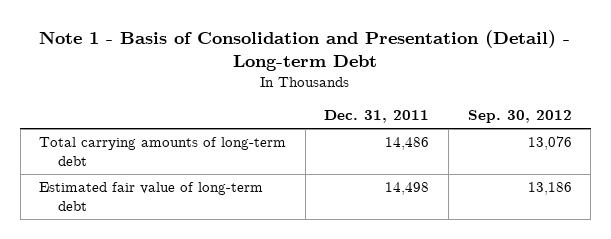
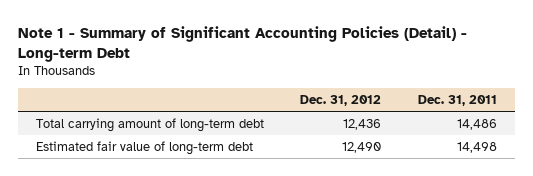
[39,29,571,71] Note 1 - Basis of Consolidation and Presentation (Detail) - Long-term Debt -> [17,25,467,62] Note 1 - Summary of Significant Accounting Policies (Detail) - Long-term Debt
[467,110,572,124] Sep. 30, 2012 -> none
none -> [300,95,382,107] Dec. 31, 2012
[39,137,287,166] Total carrying amounts of long-term debt -> [35,118,264,133] Total carrying amount of long-term debt

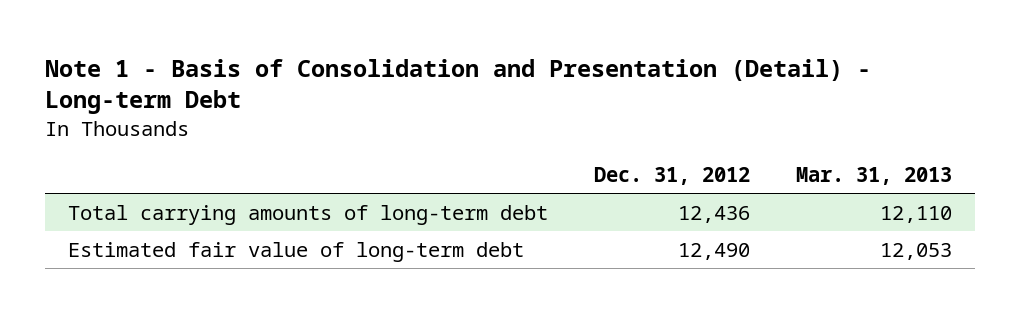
[17,25,467,62] Note 1 - Summary of Significant Accounting Policies (Detail) - Long-term Debt -> [45,58,872,115] Note 1 - Basis of Consolidation and Presentation (Detail) - Long-term Debt
[418,95,498,107] Dec. 31, 2011 -> none
none -> [796,167,953,186] Mar. 31, 2013
[35,118,264,133] Total carrying amount of long-term debt -> [68,204,549,225] Total carrying amounts of long-term debt

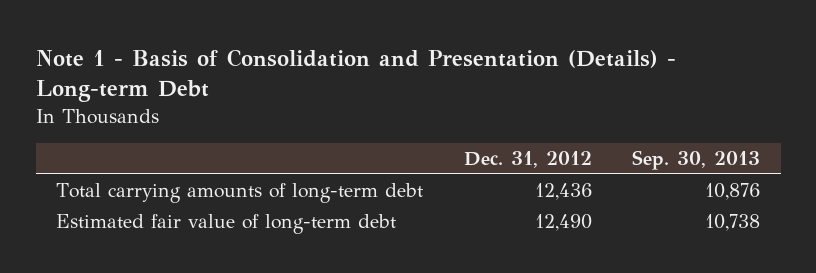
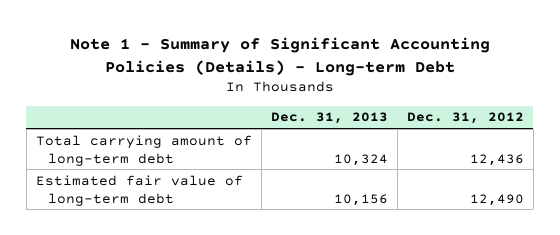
[35,49,676,103] Note 1 - Basis of Consolidation and Presentation (Details) - Long-term Debt -> [69,36,490,76] Note 1 - Summary of Significant Accounting Policies (Details) - Long-term Debt
[632,149,761,170] Sep. 30, 2013 -> none
none -> [270,112,388,125] Dec. 31, 2013
[55,183,423,204] Total carrying amounts of long-term debt -> [35,134,252,166] Total carrying amount of long-term debt

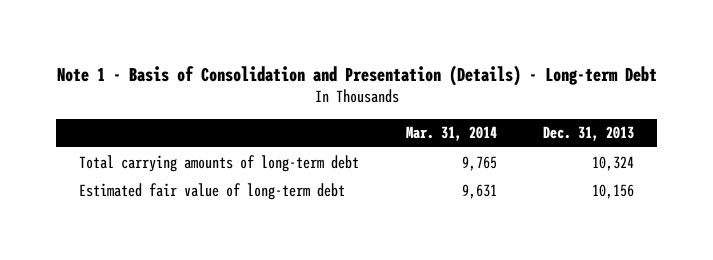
[69,36,490,76] Note 1 - Summary of Significant Accounting Policies (Details) - Long-term Debt -> [56,64,657,86] Note 1 - Basis of Consolidation and Presentation (Details) - Long-term Debt
[406,112,524,125] Dec. 31, 2012 -> none
none -> [405,126,497,142] Mar. 31, 2014
[35,134,252,166] Total carrying amount of long-term debt -> [79,154,360,172] Total carrying amounts of long-term debt

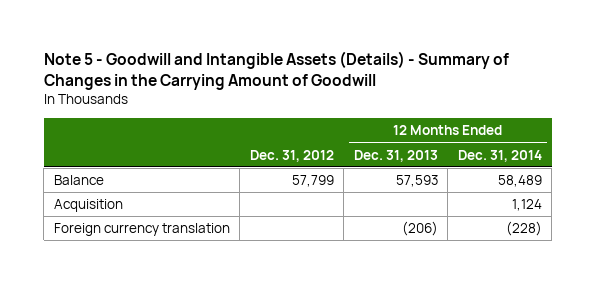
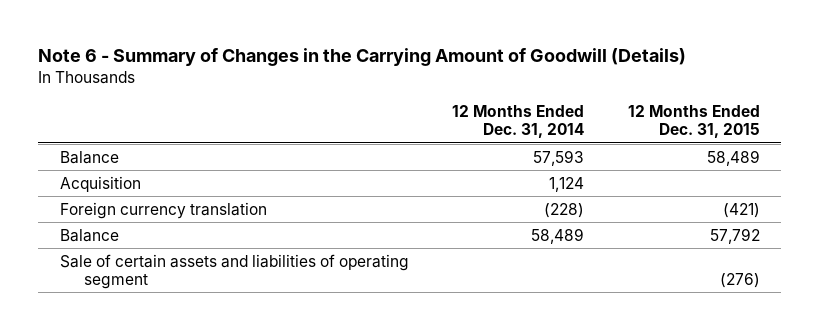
[43,50,509,91] Note 5 - Goodwill and Intangible Assets (Details) - Summary of Changes in the Carrying Amount of Goodwill -> [38,48,687,67] Note 6 - Summary of Changes in the Carrying Amount of Goodwill (Details)
[249,149,334,162] Dec. 31, 2012 -> none
[353,149,438,162] Dec. 31, 2013 -> none
none -> [627,105,760,139] 12 Months Ended Dec. 31, 2015
none -> [59,150,119,164] Balance
[53,175,104,186] Balance -> [59,228,119,242] Balance
none -> [59,253,409,290] Sale of certain assets and liabilities of operating segment

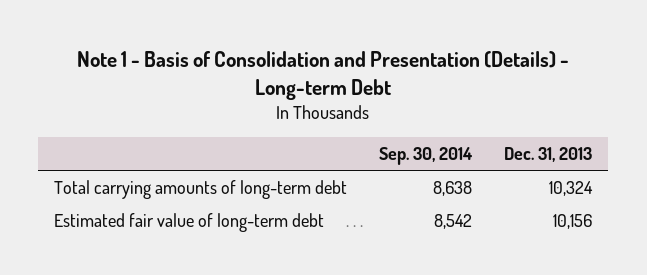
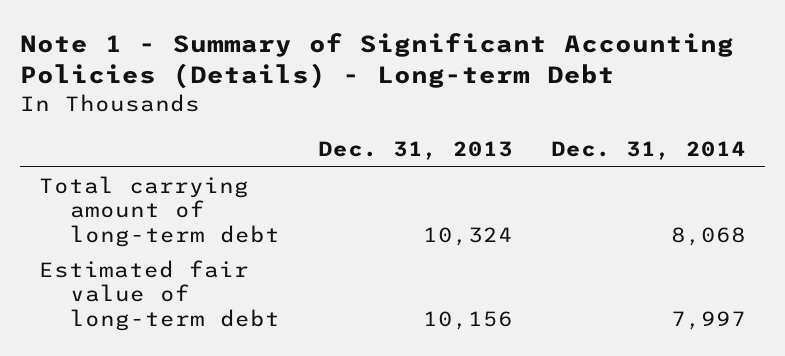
[77,50,570,100] Note 1 - Basis of Consolidation and Presentation (Details) - Long-term Debt -> [19,32,734,90] Note 1 - Summary of Significant Accounting Policies (Details) - Long-term Debt
[379,147,474,166] Sep. 30, 2014 -> none
none -> [551,141,747,161] Dec. 31, 2014
[54,180,348,200] Total carrying amounts of long-term debt -> [38,175,281,247] Total carrying amount of long-term debt

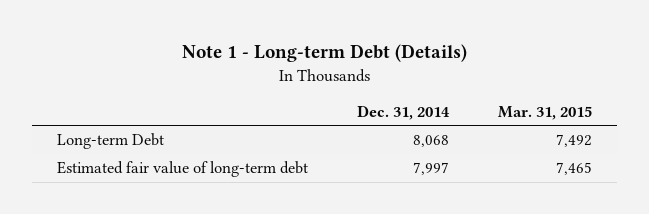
[19,32,734,90] Note 1 - Summary of Significant Accounting Policies (Details) - Long-term Debt -> [181,44,467,63] Note 1 - Long-term Debt (Details)
[318,141,514,161] Dec. 31, 2013 -> none
none -> [498,105,593,120] Mar. 31, 2015
[38,175,281,247] Total carrying amount of long-term debt -> [56,133,164,150] Long-term Debt

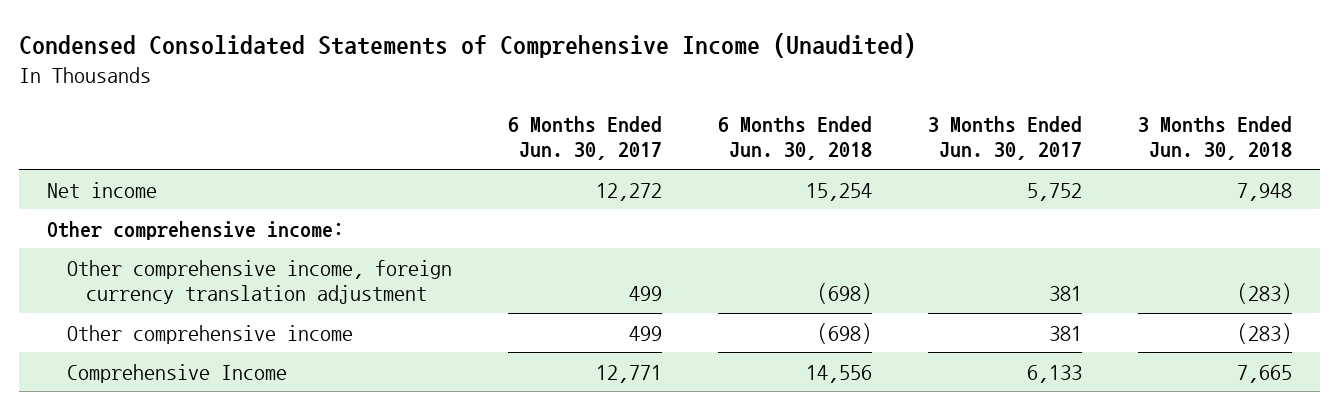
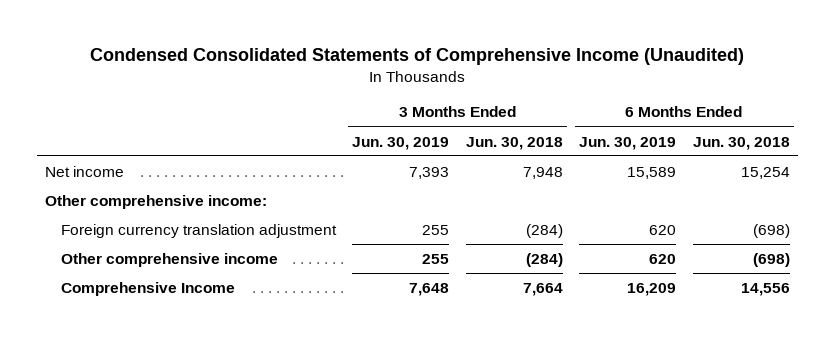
[507,116,662,161] 6 Months Ended Jun. 30, 2017 -> none
[928,116,1083,161] 3 Months Ended Jun. 30, 2017 -> none
none -> [352,136,450,150] Jun. 30, 2019
none -> [579,136,677,150] Jun. 30, 2019
[66,259,452,305] Other comprehensive income, foreign currency translation adjustment -> [61,223,338,238] Foreign currency translation adjustment
[1237,283,1293,305] (283) -> [525,223,563,238] (284)
[1237,322,1293,344] (283) -> [525,252,563,267] (284)
[1237,364,1293,383] 7,665 -> [522,282,563,296] 7,664

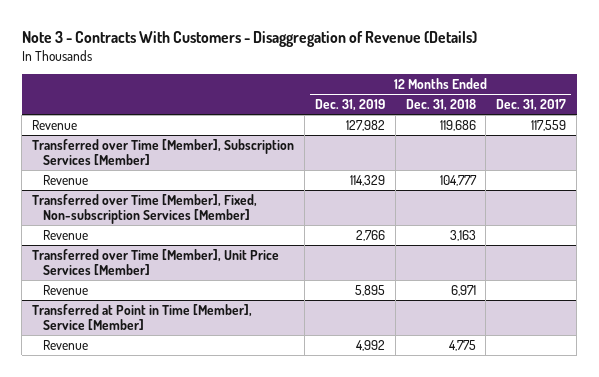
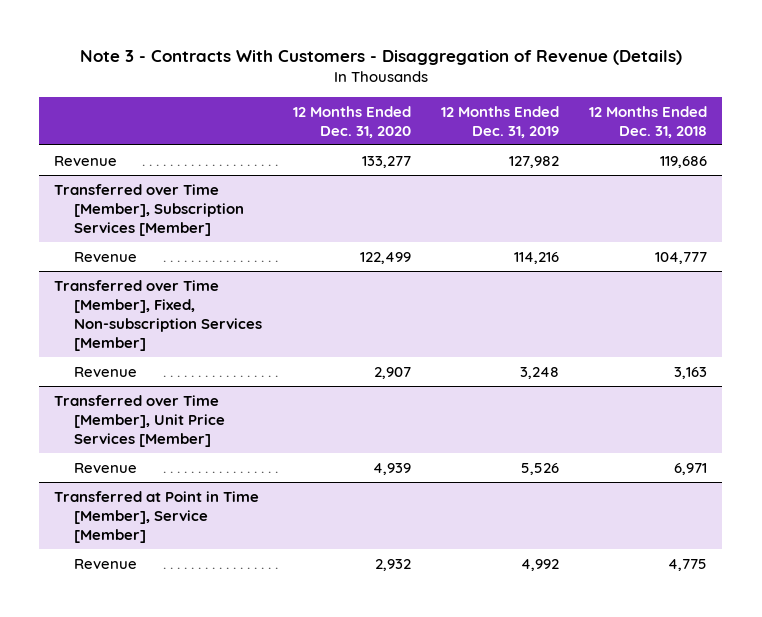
[496,99,567,112] Dec. 31, 2017 -> none
none -> [292,105,411,138] 12 Months Ended Dec. 31, 2020
[349,174,385,186] 114,329 -> [514,251,560,264] 114,216
[355,229,385,241] 2,766 -> [520,366,560,379] 3,248
[354,284,385,296] 5,895 -> [521,462,560,475] 5,526

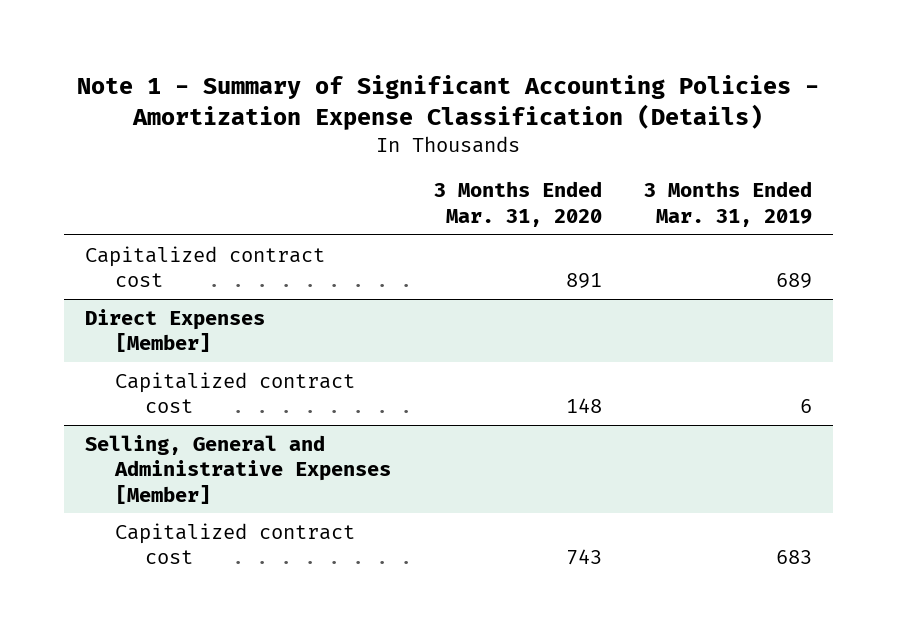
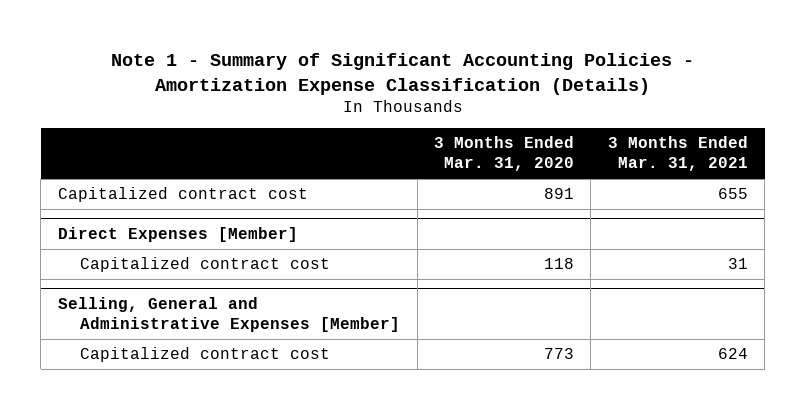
[643,181,812,227] 3 Months Ended Mar. 31, 2019 -> none
none -> [607,136,748,172] 3 Months Ended Mar. 31, 2021
[565,398,602,414] 148 -> [544,258,575,270] 118
[565,549,602,566] 743 -> [544,348,575,360] 773

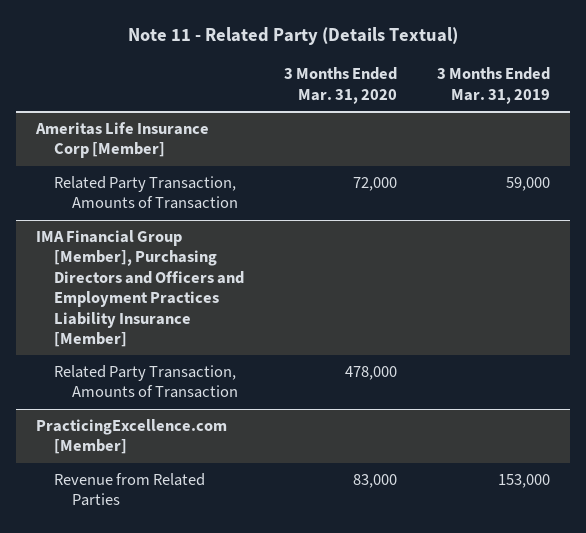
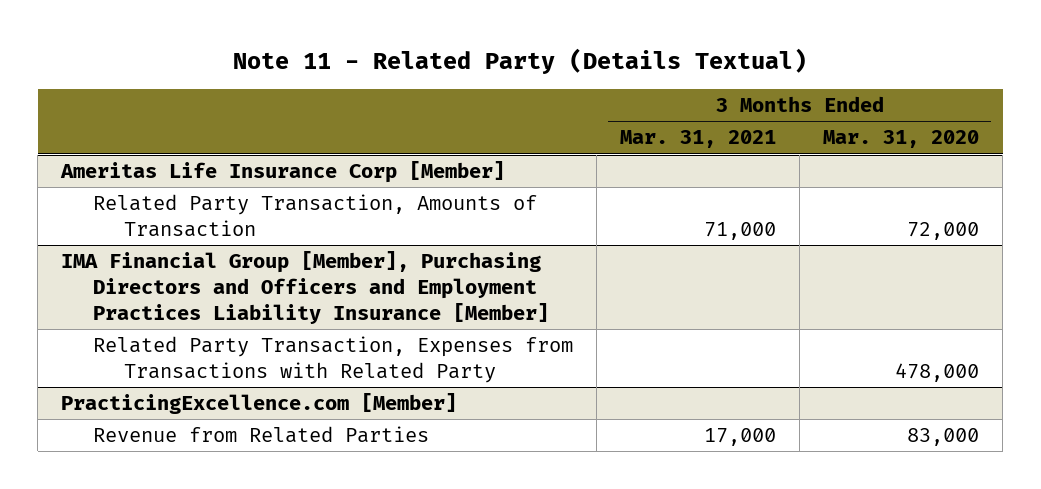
[436,67,550,104] 3 Months Ended Mar. 31, 2019 -> none
none -> [619,130,776,149] Mar. 31, 2021
[53,364,238,399] Related Party Transaction, Amounts of Transaction -> [92,336,573,383] Related Party Transaction, Expenses from Transactions with Related Party

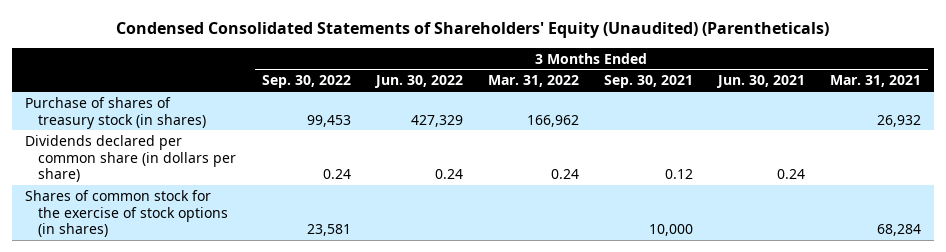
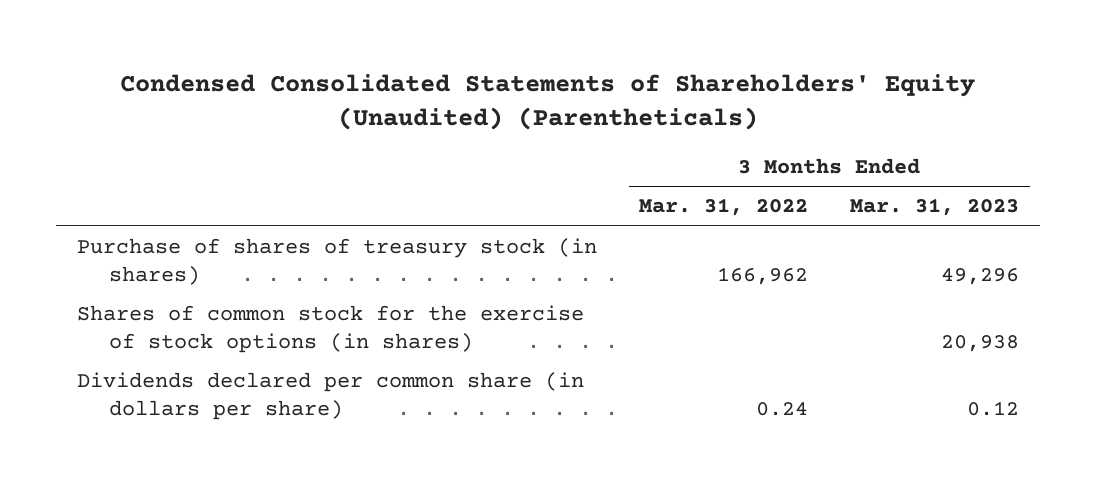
[261,75,351,89] Sep. 30, 2022 -> none
[373,75,463,89] Jun. 30, 2022 -> none
[603,75,693,89] Sep. 30, 2021 -> none
[716,75,806,89] Jun. 30, 2021 -> none
[830,75,922,88] Mar. 31, 2021 -> none
none -> [850,198,1020,217] Mar. 31, 2023
[24,134,237,183] Dividends declared per common share (in dollars per share) -> [77,372,585,420] Dividends declared per common share (in dollars per share)

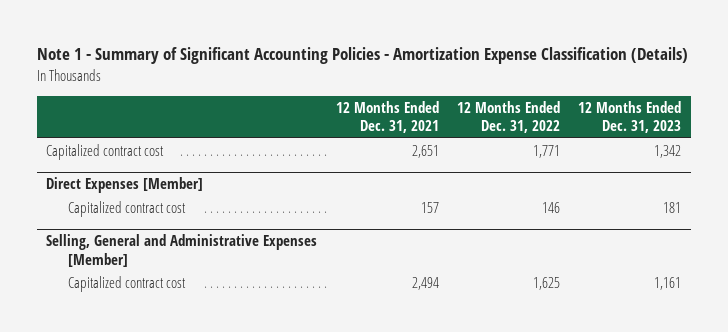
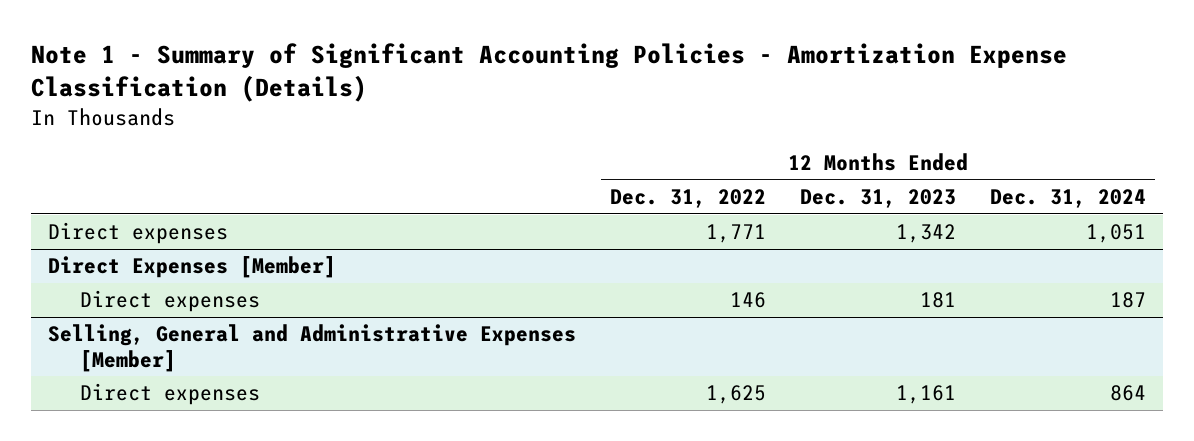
[335,100,439,134] 12 Months Ended Dec. 31, 2021 -> none
none -> [990,189,1147,209] Dec. 31, 2024
[46,144,165,161] Capitalized contract cost -> [47,222,228,245] Direct expenses
[67,201,186,218] Capitalized contract cost -> [79,290,260,313] Direct expenses
[67,276,186,293] Capitalized contract cost -> [79,383,260,406] Direct expenses

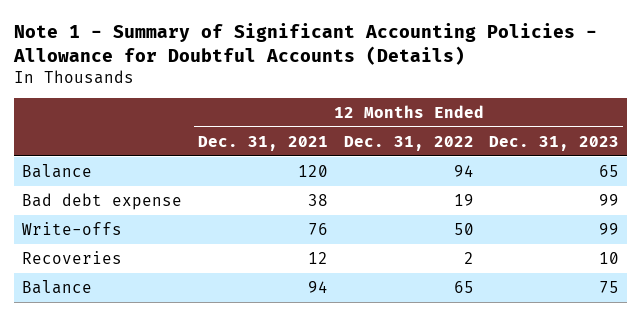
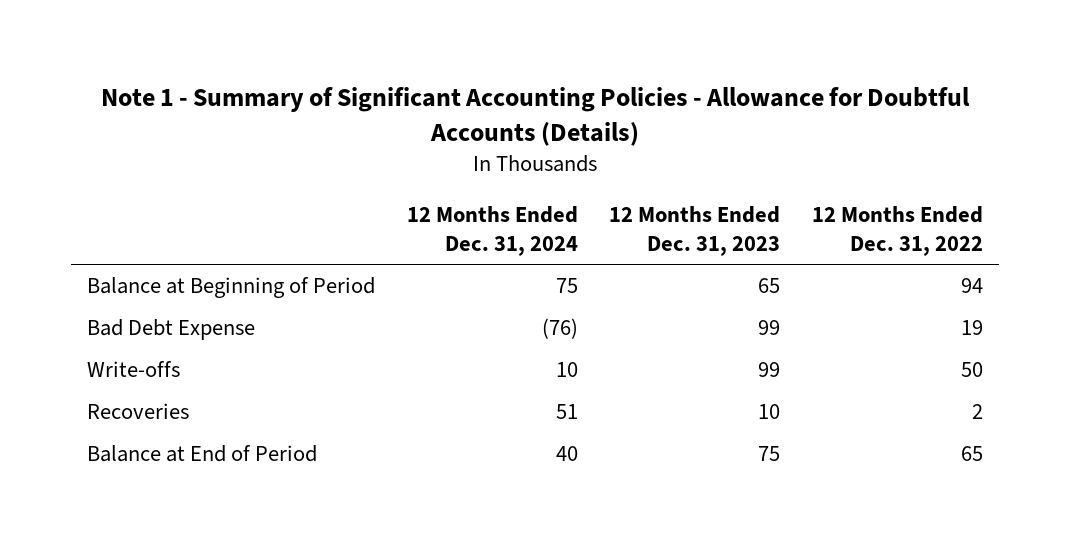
[197,135,328,151] Dec. 31, 2021 -> none
none -> [406,205,578,256] 12 Months Ended Dec. 31, 2024
[21,163,92,178] Balance -> [87,277,376,299] Balance at Beginning of Period
[21,192,182,210] Bad debt expense -> [87,319,256,341] Bad Debt Expense
[21,279,92,294] Balance -> [87,445,318,463] Balance at End of Period

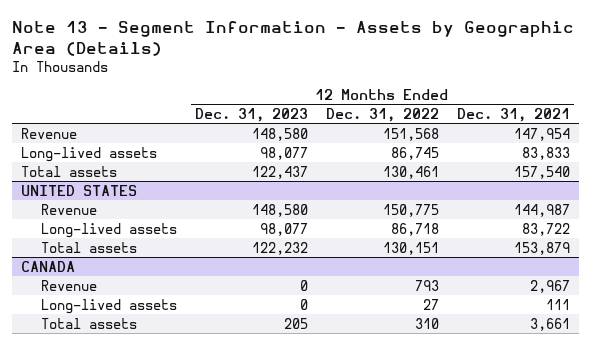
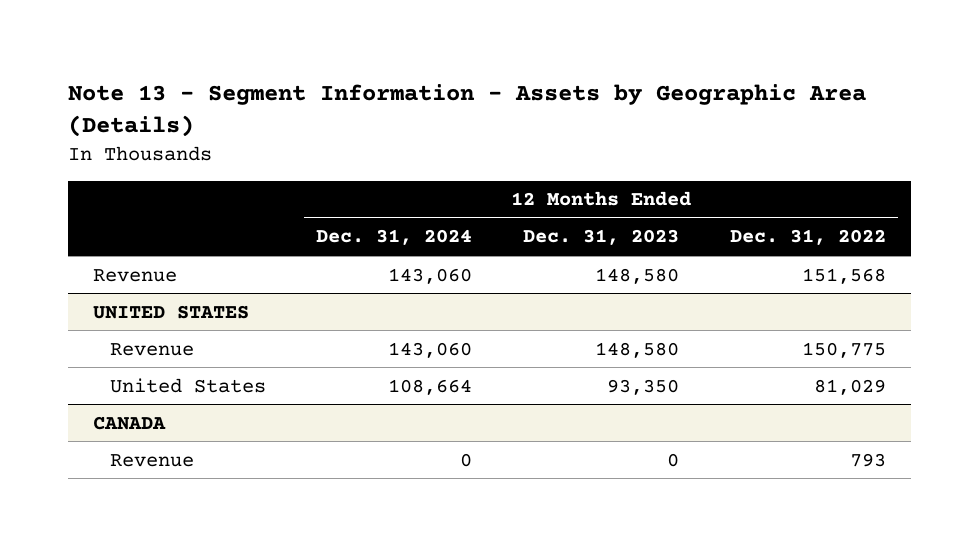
[456,108,570,123] Dec. 31, 2021 -> none
none -> [316,229,473,246] Dec. 31, 2024
[21,146,158,162] Long-lived assets -> none
[21,165,118,177] Total assets -> none
[41,222,178,238] Long-lived assets -> none
[41,241,138,253] Total assets -> none
none -> [109,377,266,393] United States
[41,298,178,314] Long-lived assets -> none
[41,317,138,329] Total assets -> none

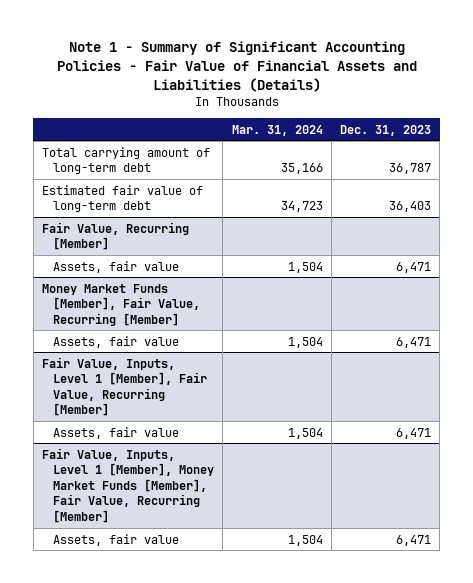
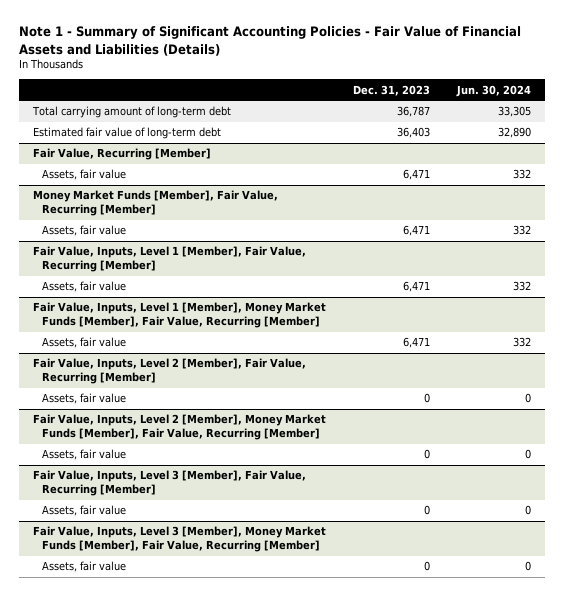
[231,124,323,136] Mar. 31, 2024 -> none
none -> [456,84,532,97] Jun. 30, 2024
none -> [32,358,306,385] Fair Value, Inputs, Level 2 [Member], Fair Value, Recurring [Member]
none -> [41,393,126,405] Assets, fair value
none -> [32,414,326,441] Fair Value, Inputs, Level 2 [Member], Money Market Funds [Member], Fair Value, Recurring [Member]
none -> [41,449,126,461] Assets, fair value
none -> [32,470,306,497] Fair Value, Inputs, Level 3 [Member], Fair Value, Recurring [Member]
none -> [41,505,126,517] Assets, fair value
none -> [32,526,326,553] Fair Value, Inputs, Level 3 [Member], Money Market Funds [Member], Fair Value, Recurring [Member]
none -> [41,561,126,573] Assets, fair value

